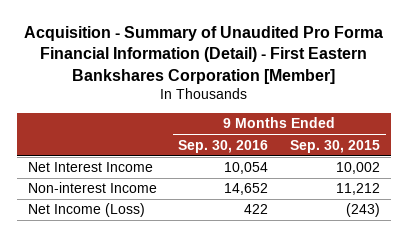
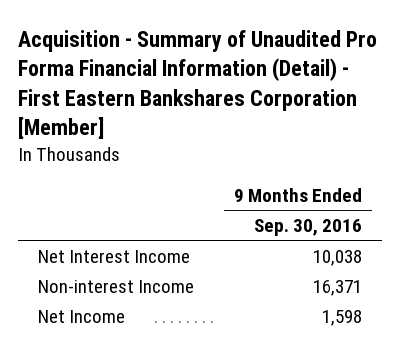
[290,139,381,153] Sep. 30, 2015 -> none
[224,162,269,175] 10,054 -> [312,249,362,266] 10,038
[224,183,269,196] 14,652 -> [312,279,362,296] 16,371
[27,203,145,218] Net Income (Loss) -> [37,309,125,323] Net Income
[244,204,269,215] 422 -> [321,309,362,326] 1,598

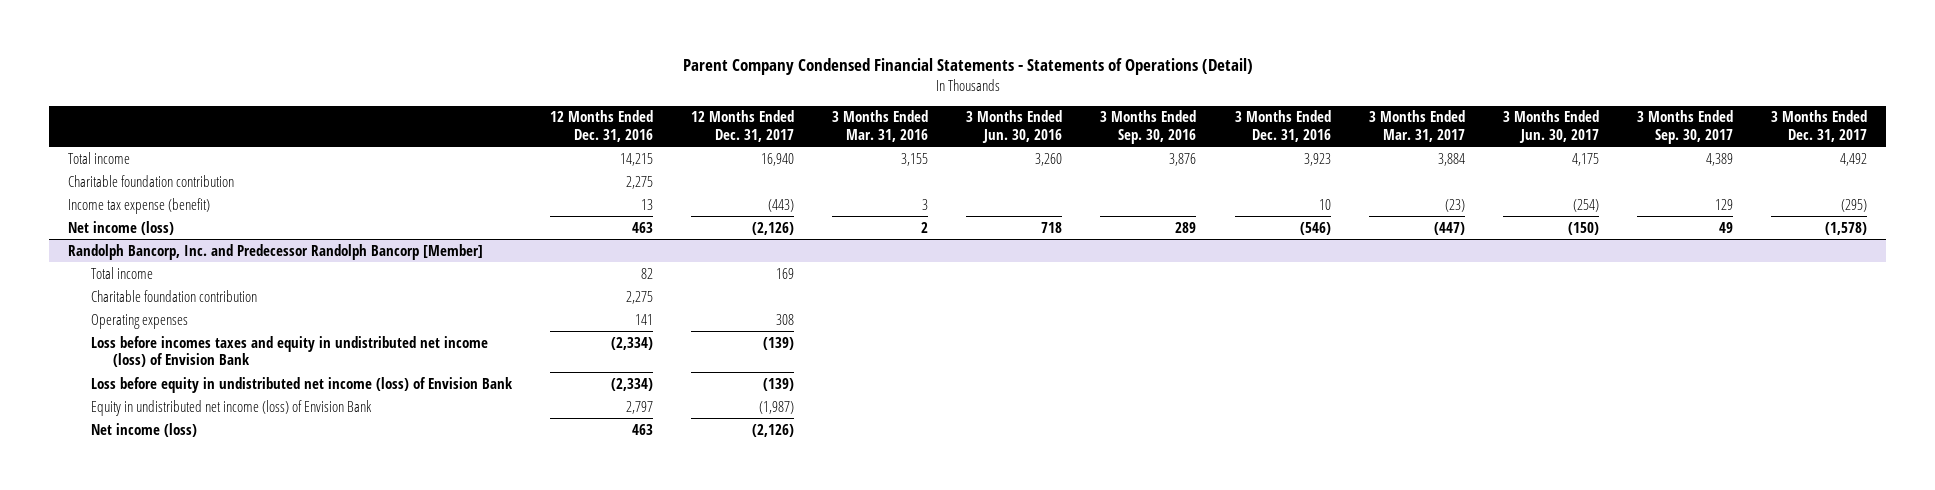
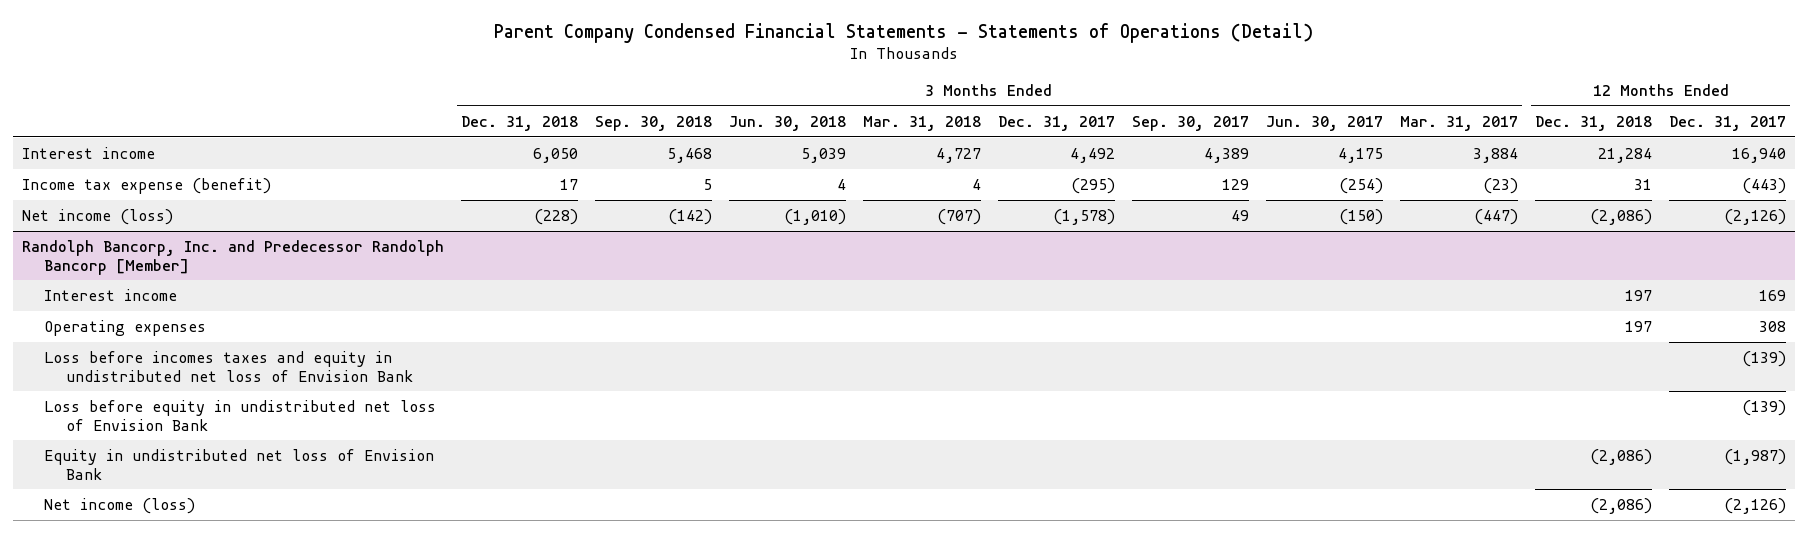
[549,110,653,142] 12 Months Ended Dec. 31, 2016 -> none
[832,110,929,142] 3 Months Ended Mar. 31, 2016 -> none
[966,110,1063,143] 3 Months Ended Jun. 30, 2016 -> none
[1100,110,1197,144] 3 Months Ended Sep. 30, 2016 -> none
[1234,110,1331,142] 3 Months Ended Dec. 31, 2016 -> none
none -> [460,115,578,131] Dec. 31, 2018
none -> [594,115,712,131] Sep. 30, 2018
none -> [728,115,846,131] Jun. 30, 2018
none -> [862,115,981,131] Mar. 31, 2018
none -> [1535,115,1653,131] Dec. 31, 2018
[67,174,234,187] Charitable foundation contribution -> none
[67,151,130,164] Total income -> [21,146,155,159] Interest income
[90,289,257,302] Charitable foundation contribution -> none
[90,266,153,279] Total income -> [44,288,178,301] Interest income
[90,335,488,368] Loss before incomes taxes and equity in undistributed net income (loss) of Envision Bank -> [44,350,414,382] Loss before incomes taxes and equity in undistributed net loss of Envision Bank
[90,376,513,393] Loss before equity in undistributed net income (loss) of Envision Bank -> [44,399,437,431] Loss before equity in undistributed net loss of Envision Bank
[90,399,372,416] Equity in undistributed net income (loss) of Envision Bank -> [44,448,435,480] Equity in undistributed net loss of Envision Bank

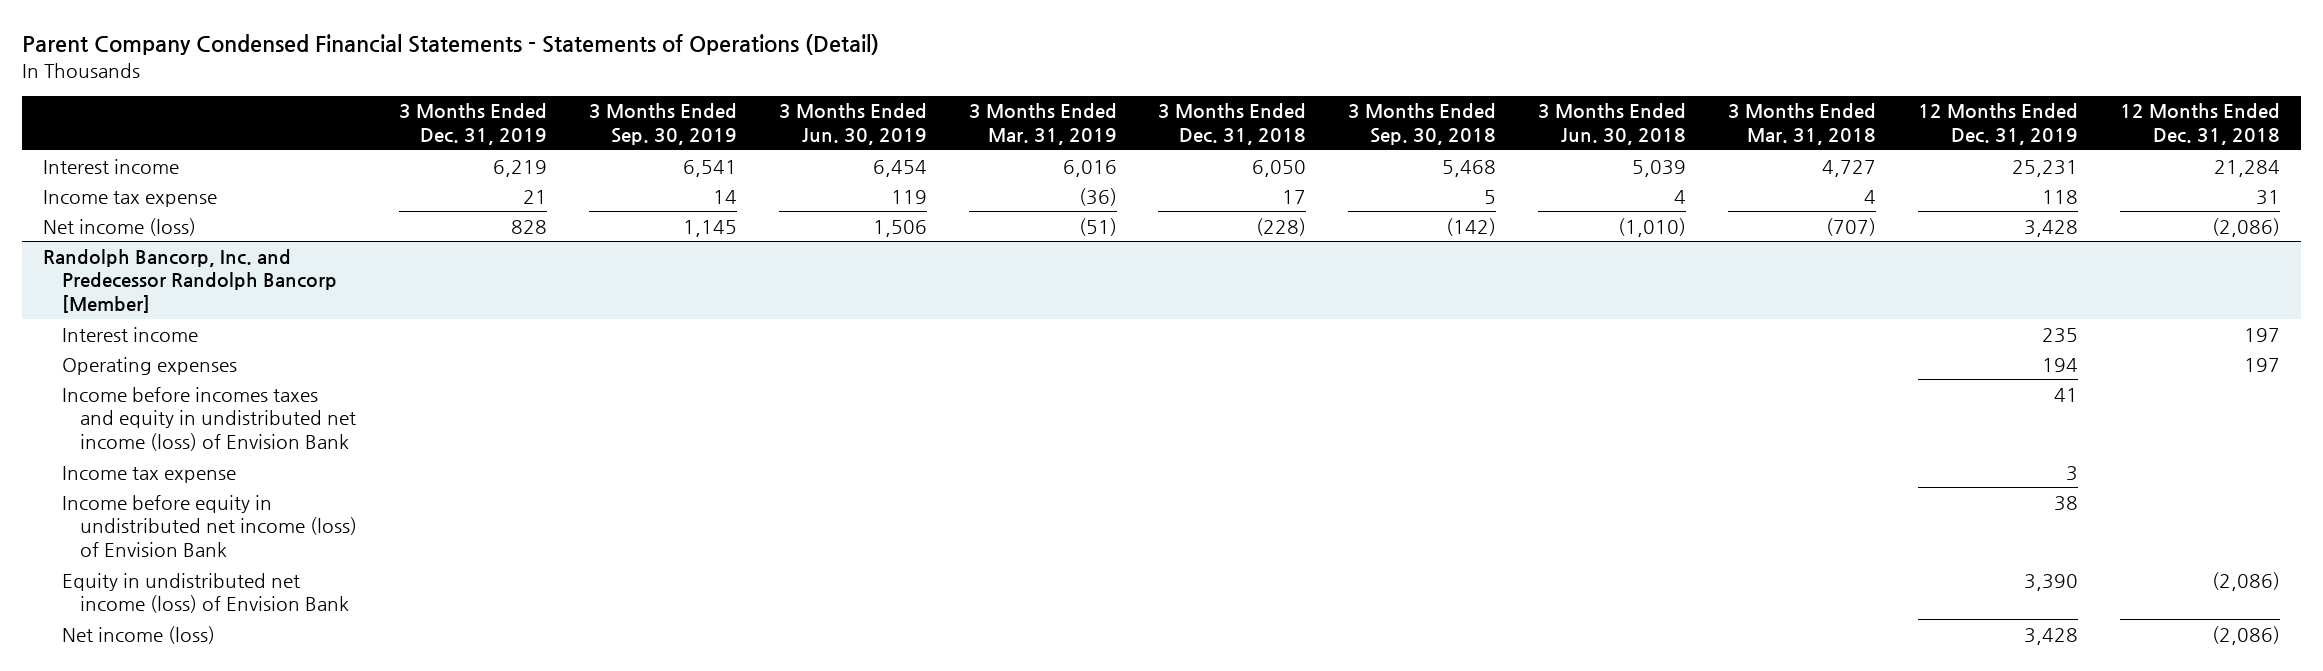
[997,115,1115,131] Dec. 31, 2017 -> none
[1132,115,1250,131] Sep. 30, 2017 -> none
[1266,115,1384,131] Jun. 30, 2017 -> none
[1400,115,1519,131] Mar. 31, 2017 -> none
[1669,115,1787,131] Dec. 31, 2017 -> none
none -> [399,103,548,146] 3 Months Ended Dec. 31, 2019
none -> [588,103,737,146] 3 Months Ended Sep. 30, 2019
none -> [778,103,927,146] 3 Months Ended Jun. 30, 2019
none -> [968,103,1117,146] 3 Months Ended Mar. 31, 2019
none -> [1917,103,2078,146] 12 Months Ended Dec. 31, 2019
[21,177,271,194] Income tax expense (benefit) -> [43,189,218,207] Income tax expense
[44,350,414,382] Loss before incomes taxes and equity in undistributed net loss of Envision Bank -> [61,386,357,452] Income before incomes taxes and equity in undistributed net income (loss) of Envision Bank
none -> [61,465,236,483] Income tax expense
[44,399,437,431] Loss before equity in undistributed net loss of Envision Bank -> [61,494,358,558] Income before equity in undistributed net income (loss) of Envision Bank
[44,448,435,480] Equity in undistributed net loss of Envision Bank -> [61,572,350,614] Equity in undistributed net income (loss) of Envision Bank

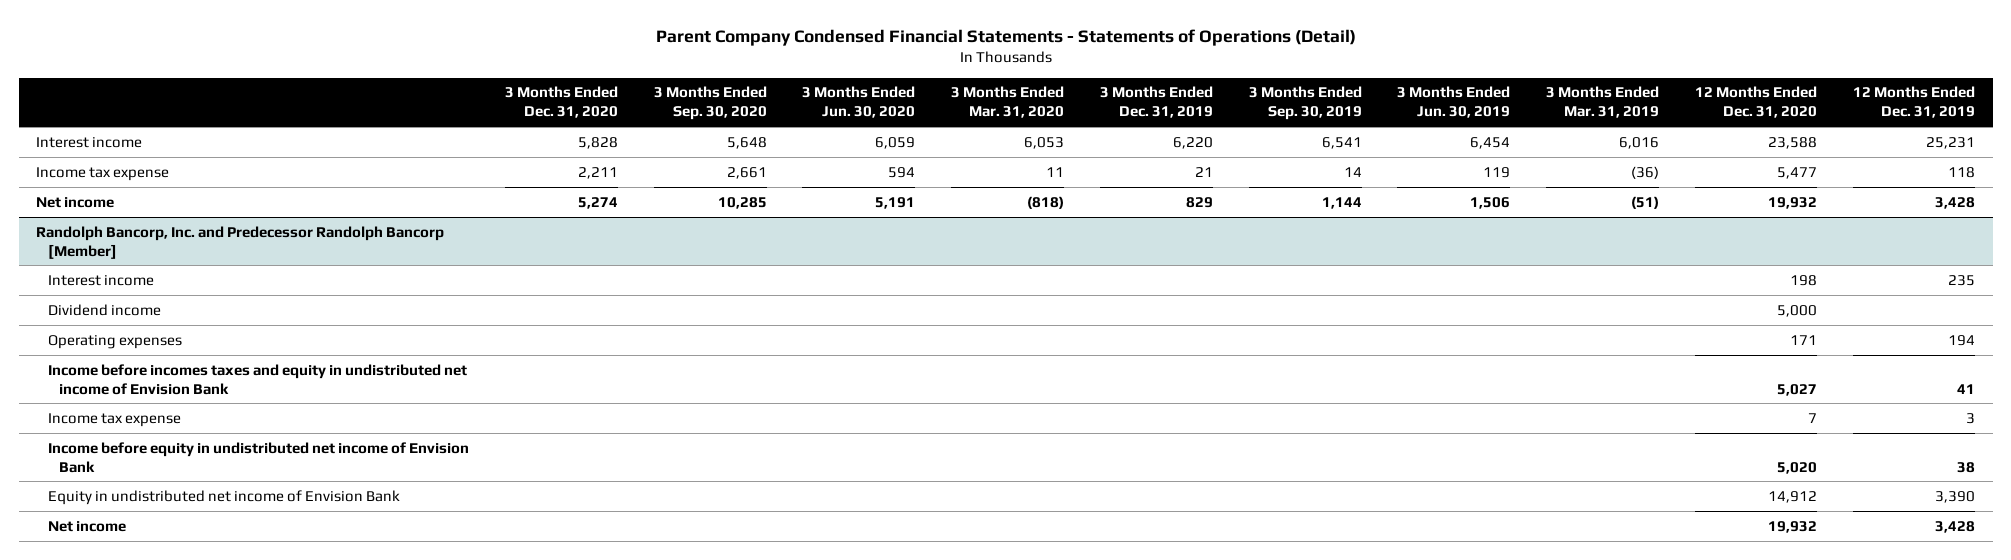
[1158,103,1307,146] 3 Months Ended Dec. 31, 2018 -> none
[1348,103,1497,146] 3 Months Ended Sep. 30, 2018 -> none
[1538,103,1687,146] 3 Months Ended Jun. 30, 2018 -> none
[1727,103,1876,146] 3 Months Ended Mar. 31, 2018 -> none
[2119,103,2280,146] 12 Months Ended Dec. 31, 2018 -> none
none -> [504,86,618,119] 3 Months Ended Dec. 31, 2020
none -> [653,86,767,121] 3 Months Ended Sep. 30, 2020
none -> [802,86,916,119] 3 Months Ended Jun. 30, 2020
none -> [951,86,1065,119] 3 Months Ended Mar. 31, 2020
none -> [1695,86,1818,119] 12 Months Ended Dec. 31, 2020
[493,159,548,177] 6,219 -> [1172,136,1213,149] 6,220
[43,217,197,236] Net income (loss) -> [36,196,115,208] Net income
[511,219,548,234] 828 -> [1185,196,1213,208] 829
[682,219,737,237] 1,145 -> [1321,196,1362,209] 1,144
none -> [47,303,161,316] Dividend income
[61,386,357,452] Income before incomes taxes and equity in undistributed net income (loss) of Envision Bank -> [47,363,467,395] Income before incomes taxes and equity in undistributed net income of Envision Bank
[61,494,358,558] Income before equity in undistributed net income (loss) of Envision Bank -> [47,441,469,473] Income before equity in undistributed net income of Envision Bank
[61,572,350,614] Equity in undistributed net income (loss) of Envision Bank -> [47,489,400,505] Equity in undistributed net income of Envision Bank
[61,625,215,644] Net income (loss) -> [47,520,126,532] Net income

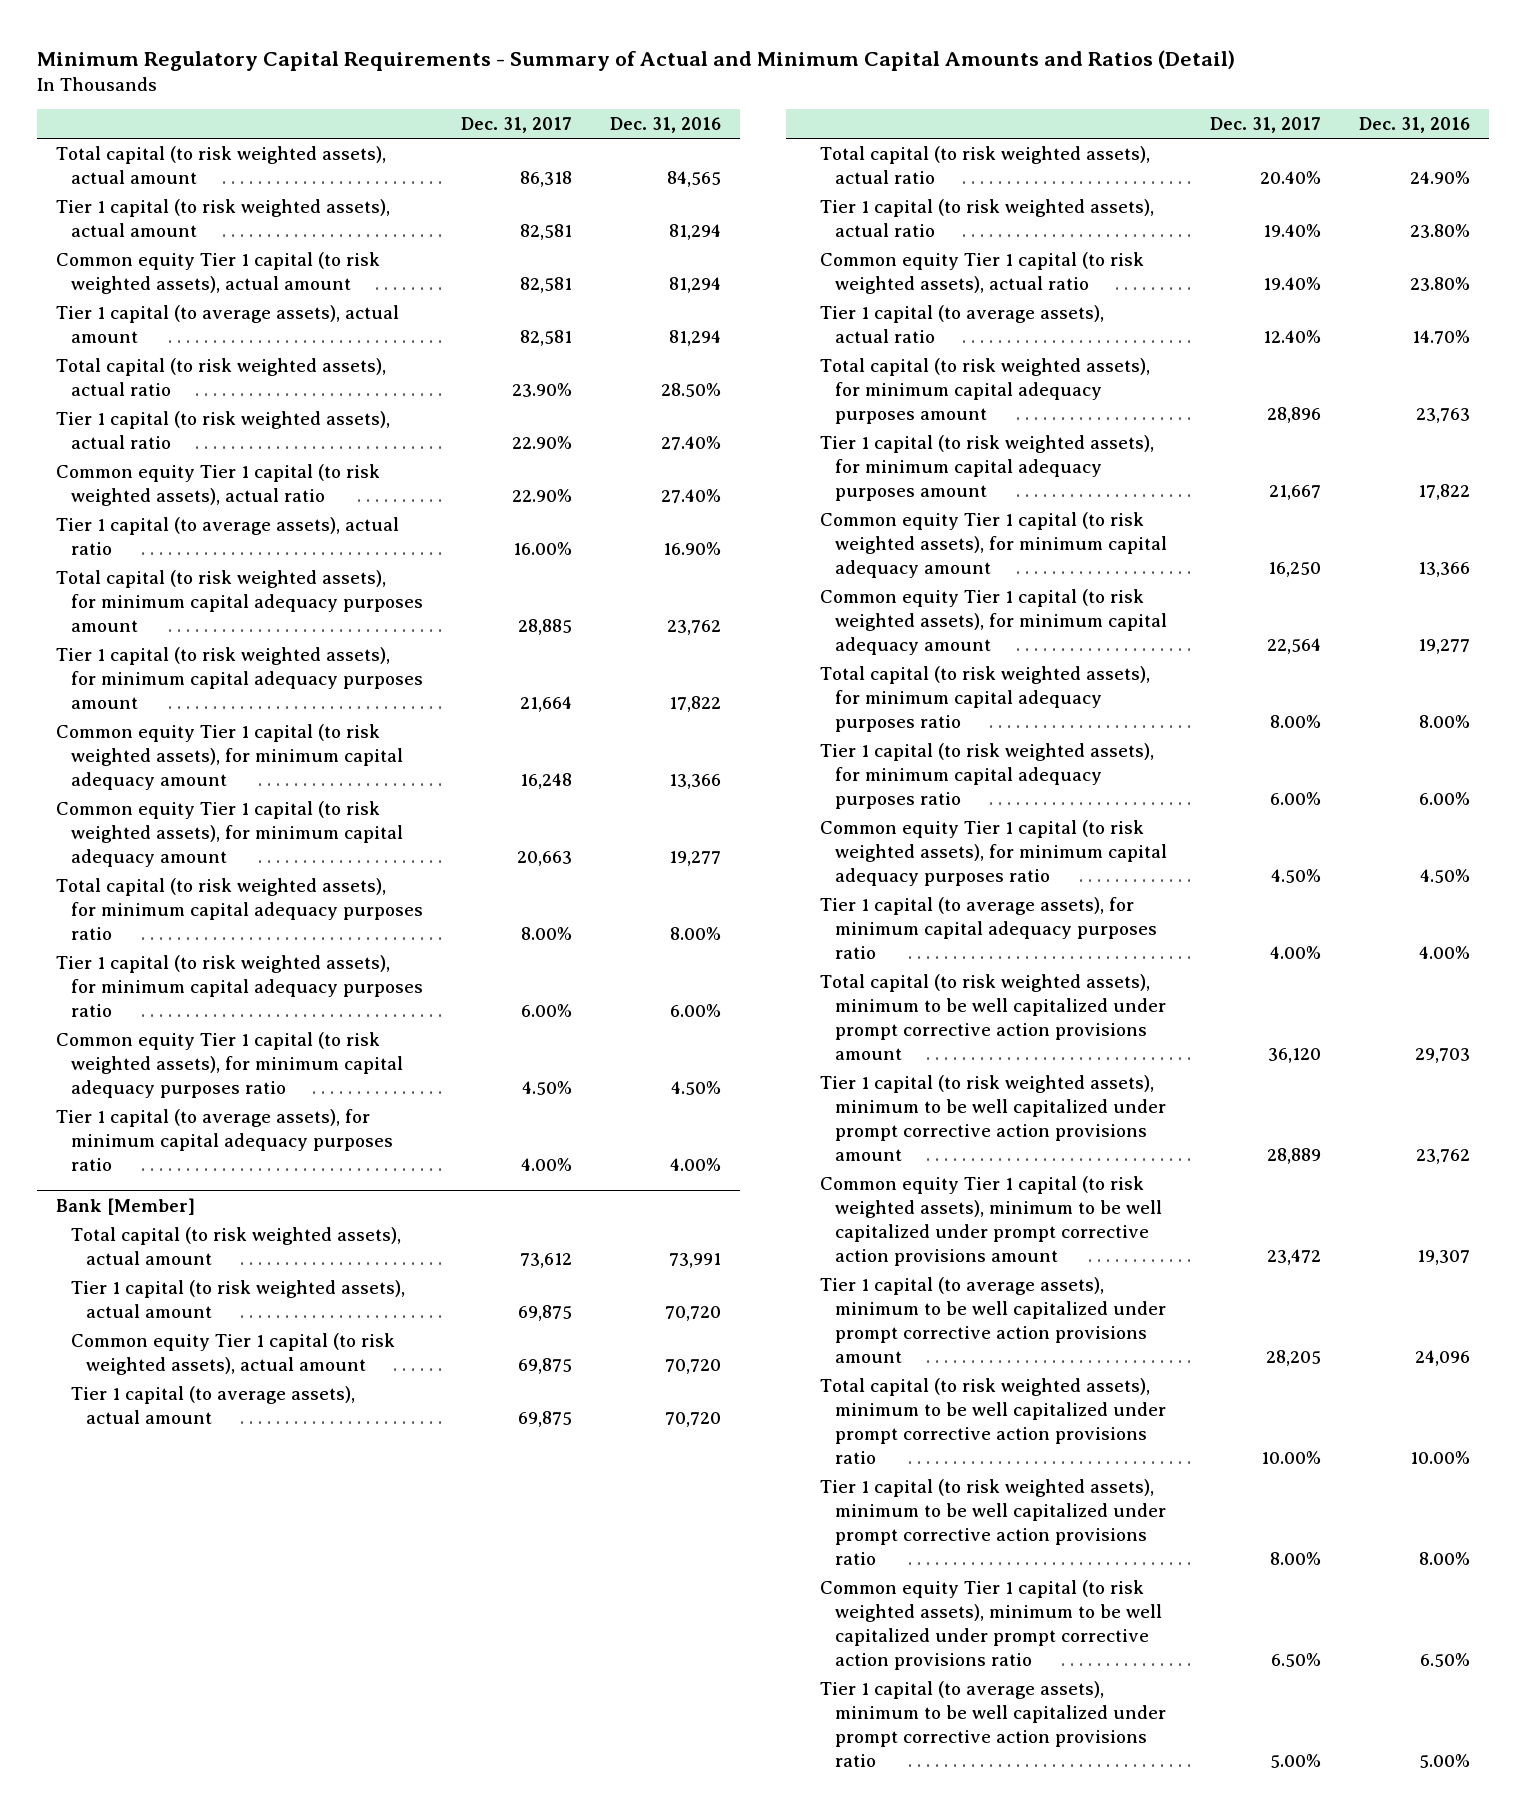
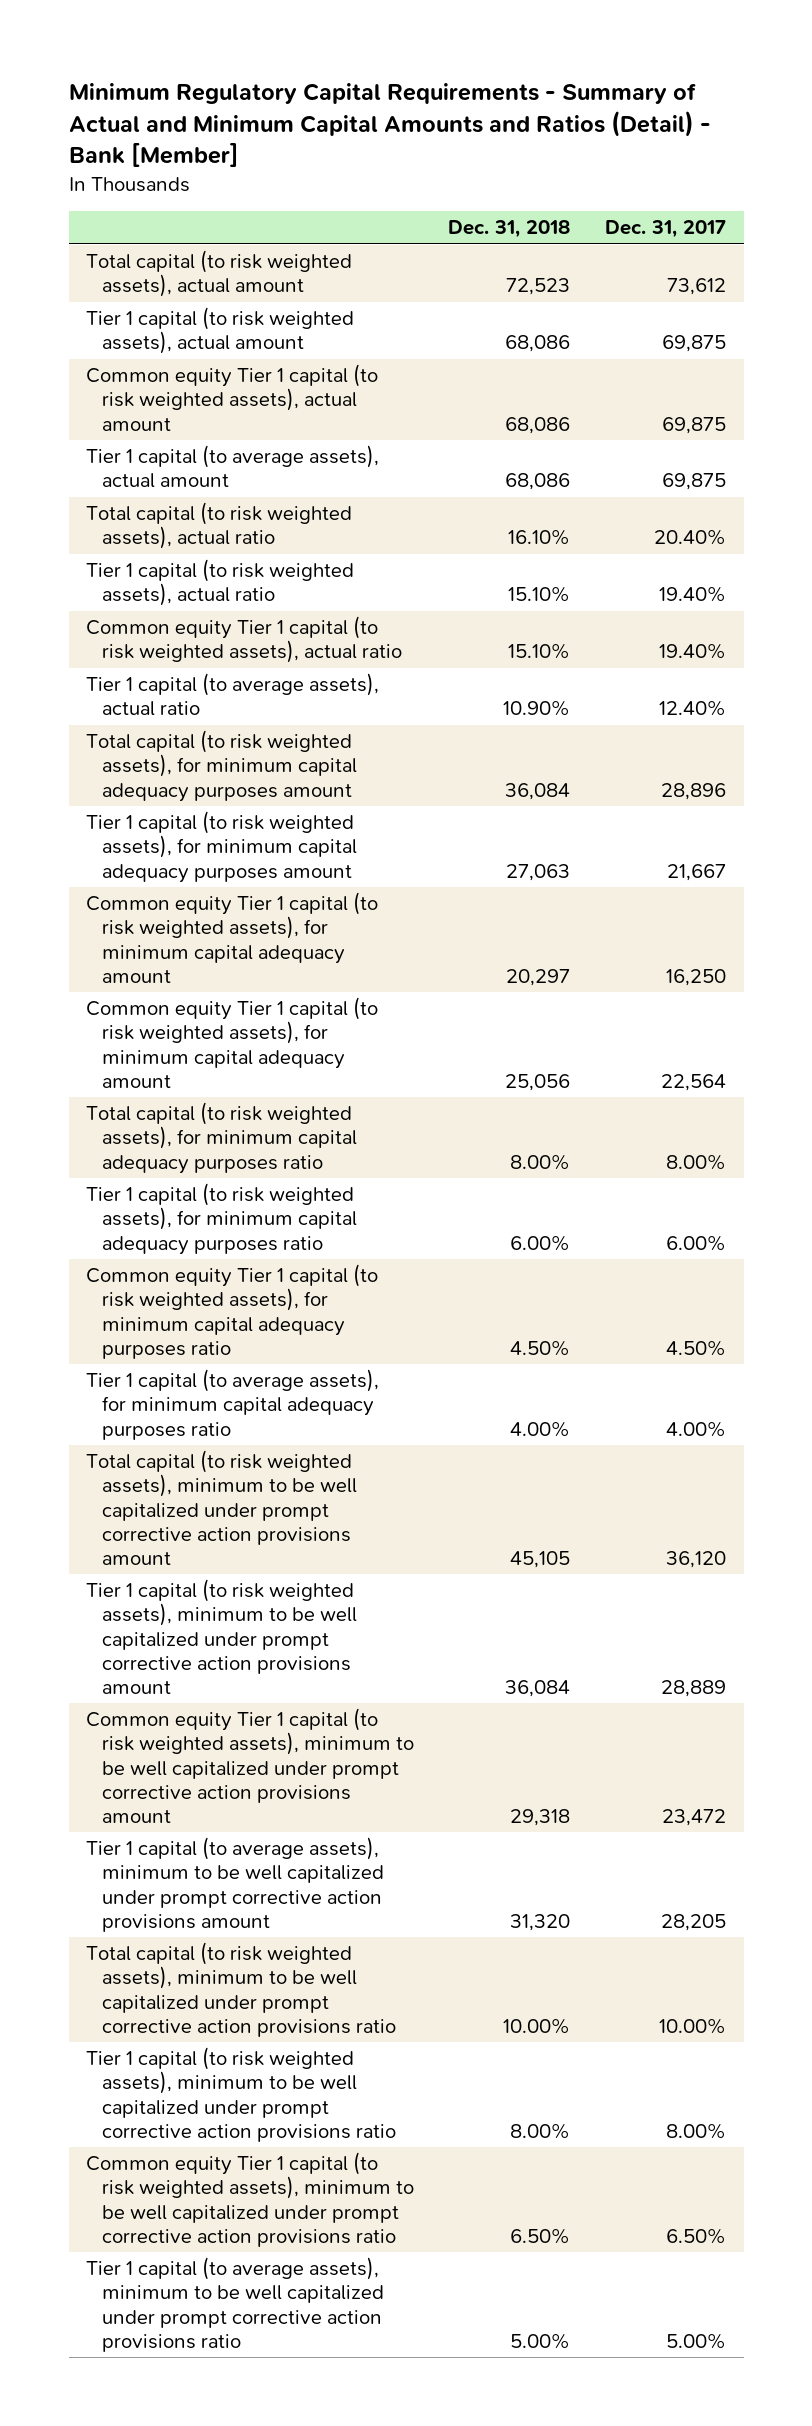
[37,49,1236,71] Minimum Regulatory Capital Requirements - Summary of Actual and Minimum Capital Amounts and Ratios (Detail) -> [68,83,711,168] Minimum Regulatory Capital Requirements - Summary of Actual and Minimum Capital Amounts and Ratios (Detail) - Bank [Member]
[610,117,722,134] Dec. 31, 2016 -> none
none -> [448,220,571,239] Dec. 31, 2018
[56,145,387,184] Total capital (to risk weighted assets), actual amount -> none
[56,198,391,237] Tier 1 capital (to risk weighted assets), actual amount -> none
[56,251,381,294] Common equity Tier 1 capital (to risk weighted assets), actual amount -> none
[56,304,400,343] Tier 1 capital (to average assets), actual amount -> none
[56,357,387,396] Total capital (to risk weighted assets), actual ratio -> none
[56,410,391,449] Tier 1 capital (to risk weighted assets), actual ratio -> none
[56,463,381,506] Common equity Tier 1 capital (to risk weighted assets), actual ratio -> none
[56,516,400,555] Tier 1 capital (to average assets), actual ratio -> none
[56,569,423,632] Total capital (to risk weighted assets), for minimum capital adequacy purposes amount -> none
[56,646,423,709] Tier 1 capital (to risk weighted assets), for minimum capital adequacy purposes amount -> none
[56,723,403,790] Common equity Tier 1 capital (to risk weighted assets), for minimum capital adequacy amount -> none
[56,800,403,867] Common equity Tier 1 capital (to risk weighted assets), for minimum capital adequacy amount -> none
[56,877,423,940] Total capital (to risk weighted assets), for minimum capital adequacy purposes ratio -> none
[56,954,423,1017] Tier 1 capital (to risk weighted assets), for minimum capital adequacy purposes ratio -> none
[56,1031,403,1098] Common equity Tier 1 capital (to risk weighted assets), for minimum capital adequacy purposes ratio -> none
[56,1108,393,1171] Tier 1 capital (to average assets), for minimum capital adequacy purposes ratio -> none
[56,1197,196,1215] Bank [Member] -> none

